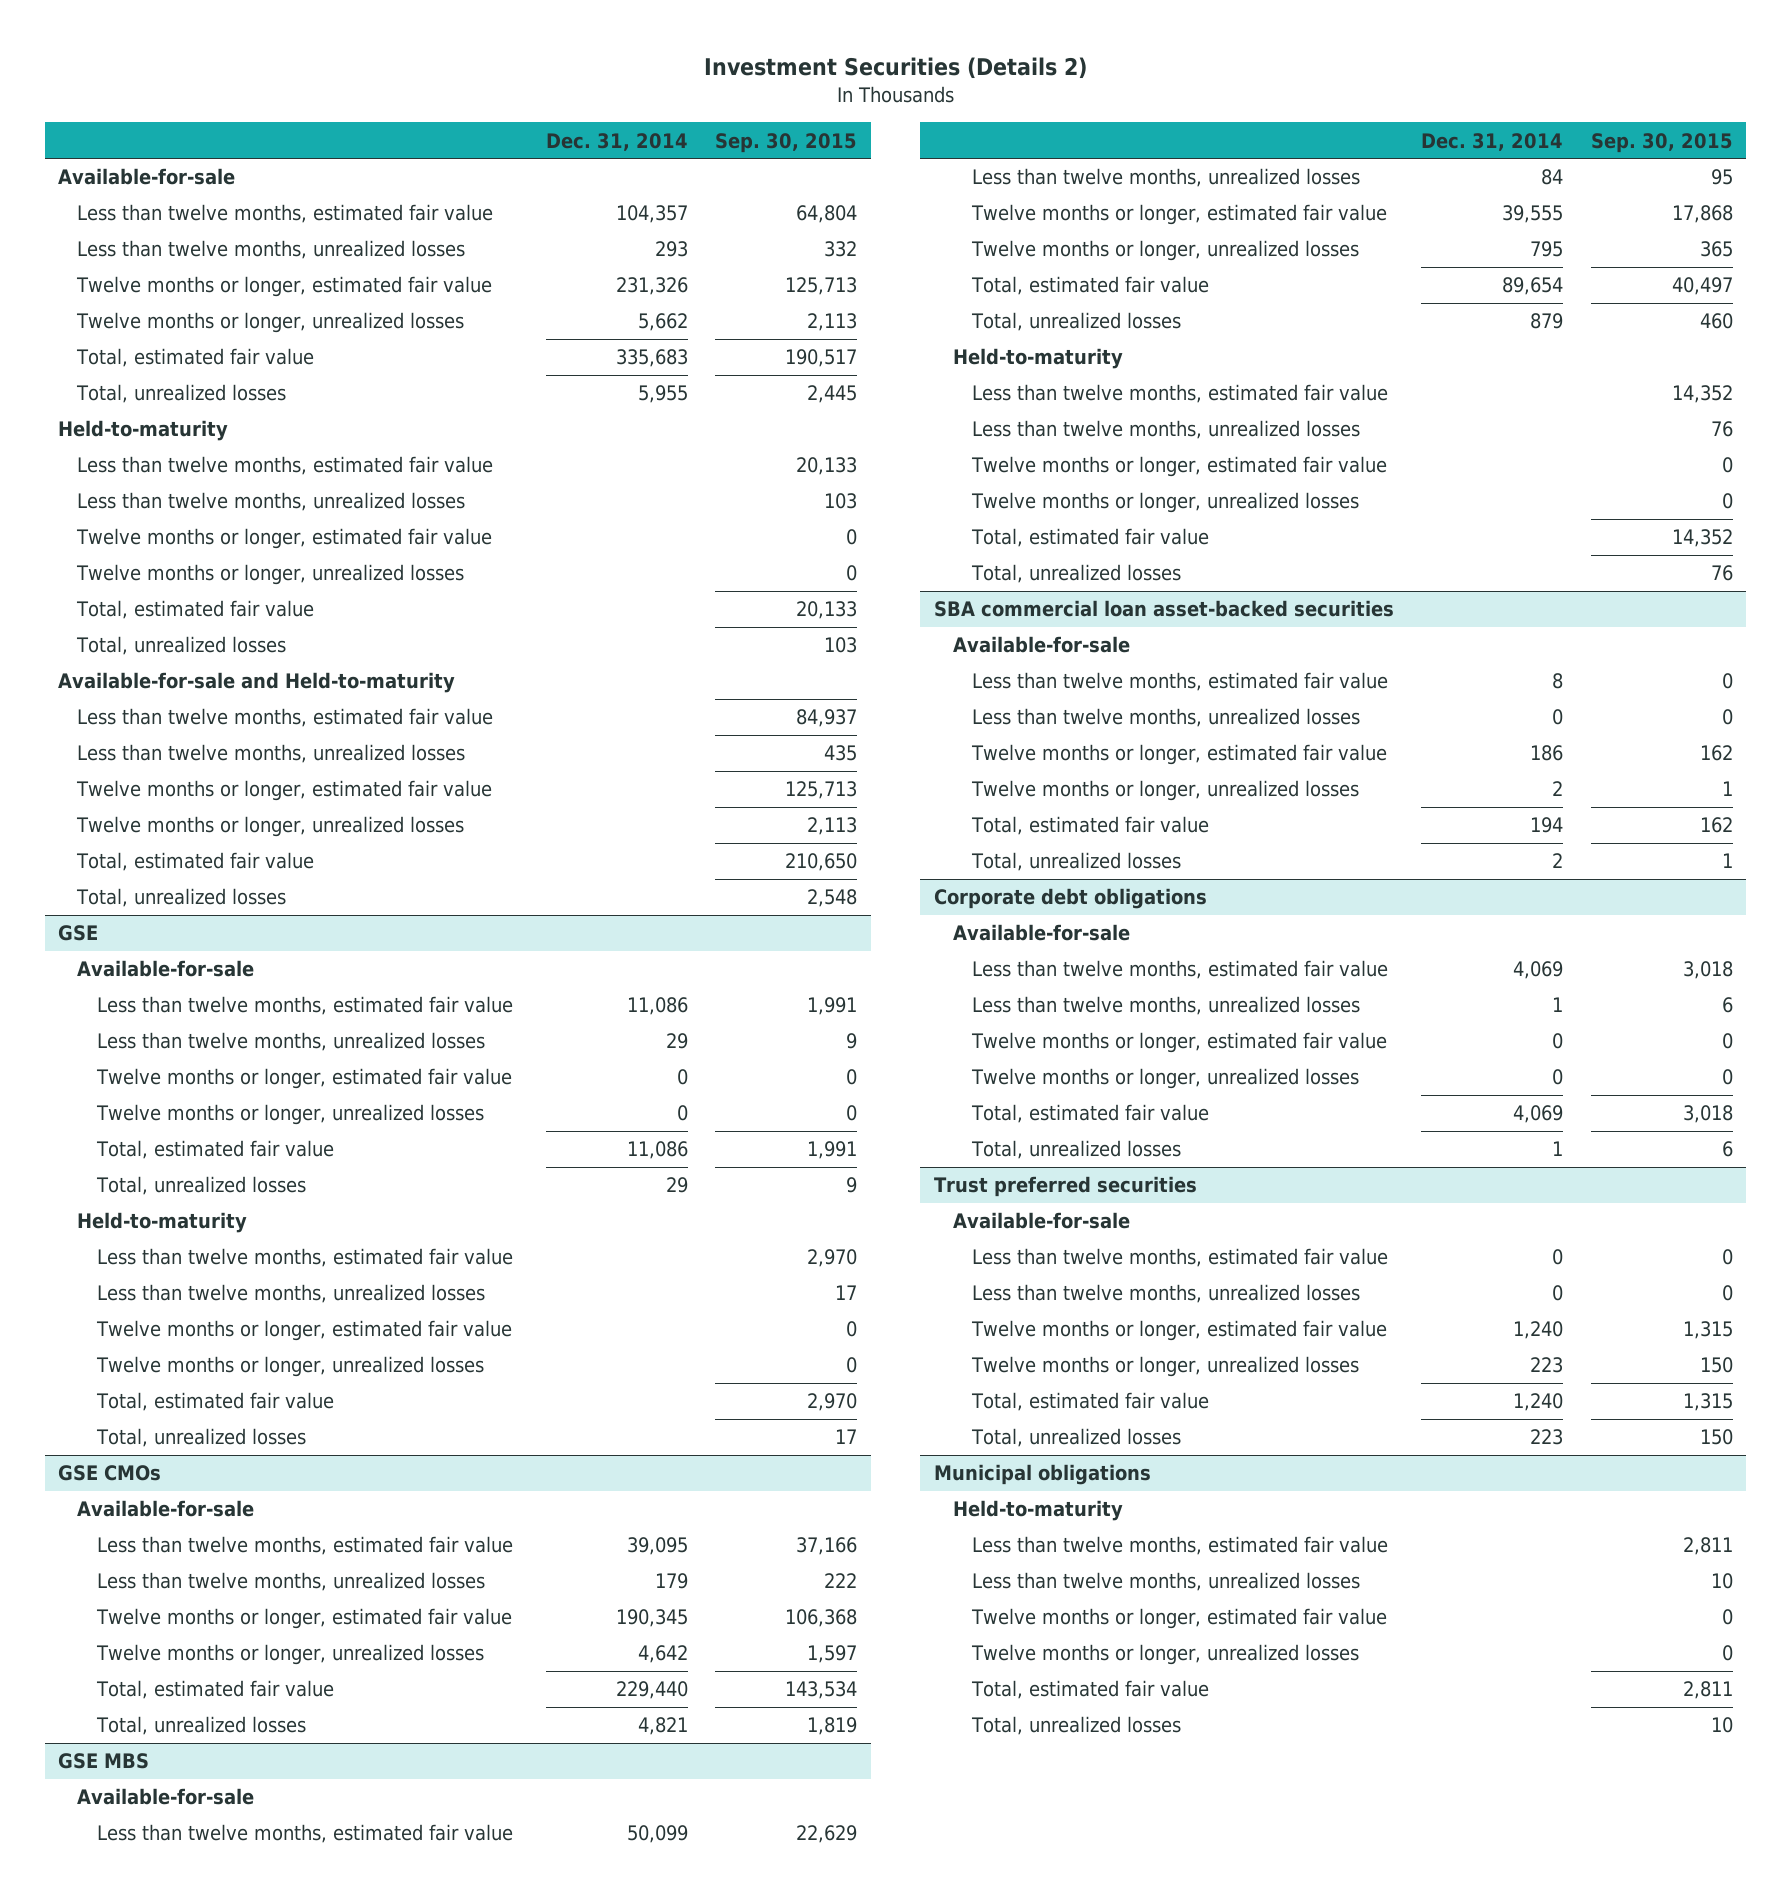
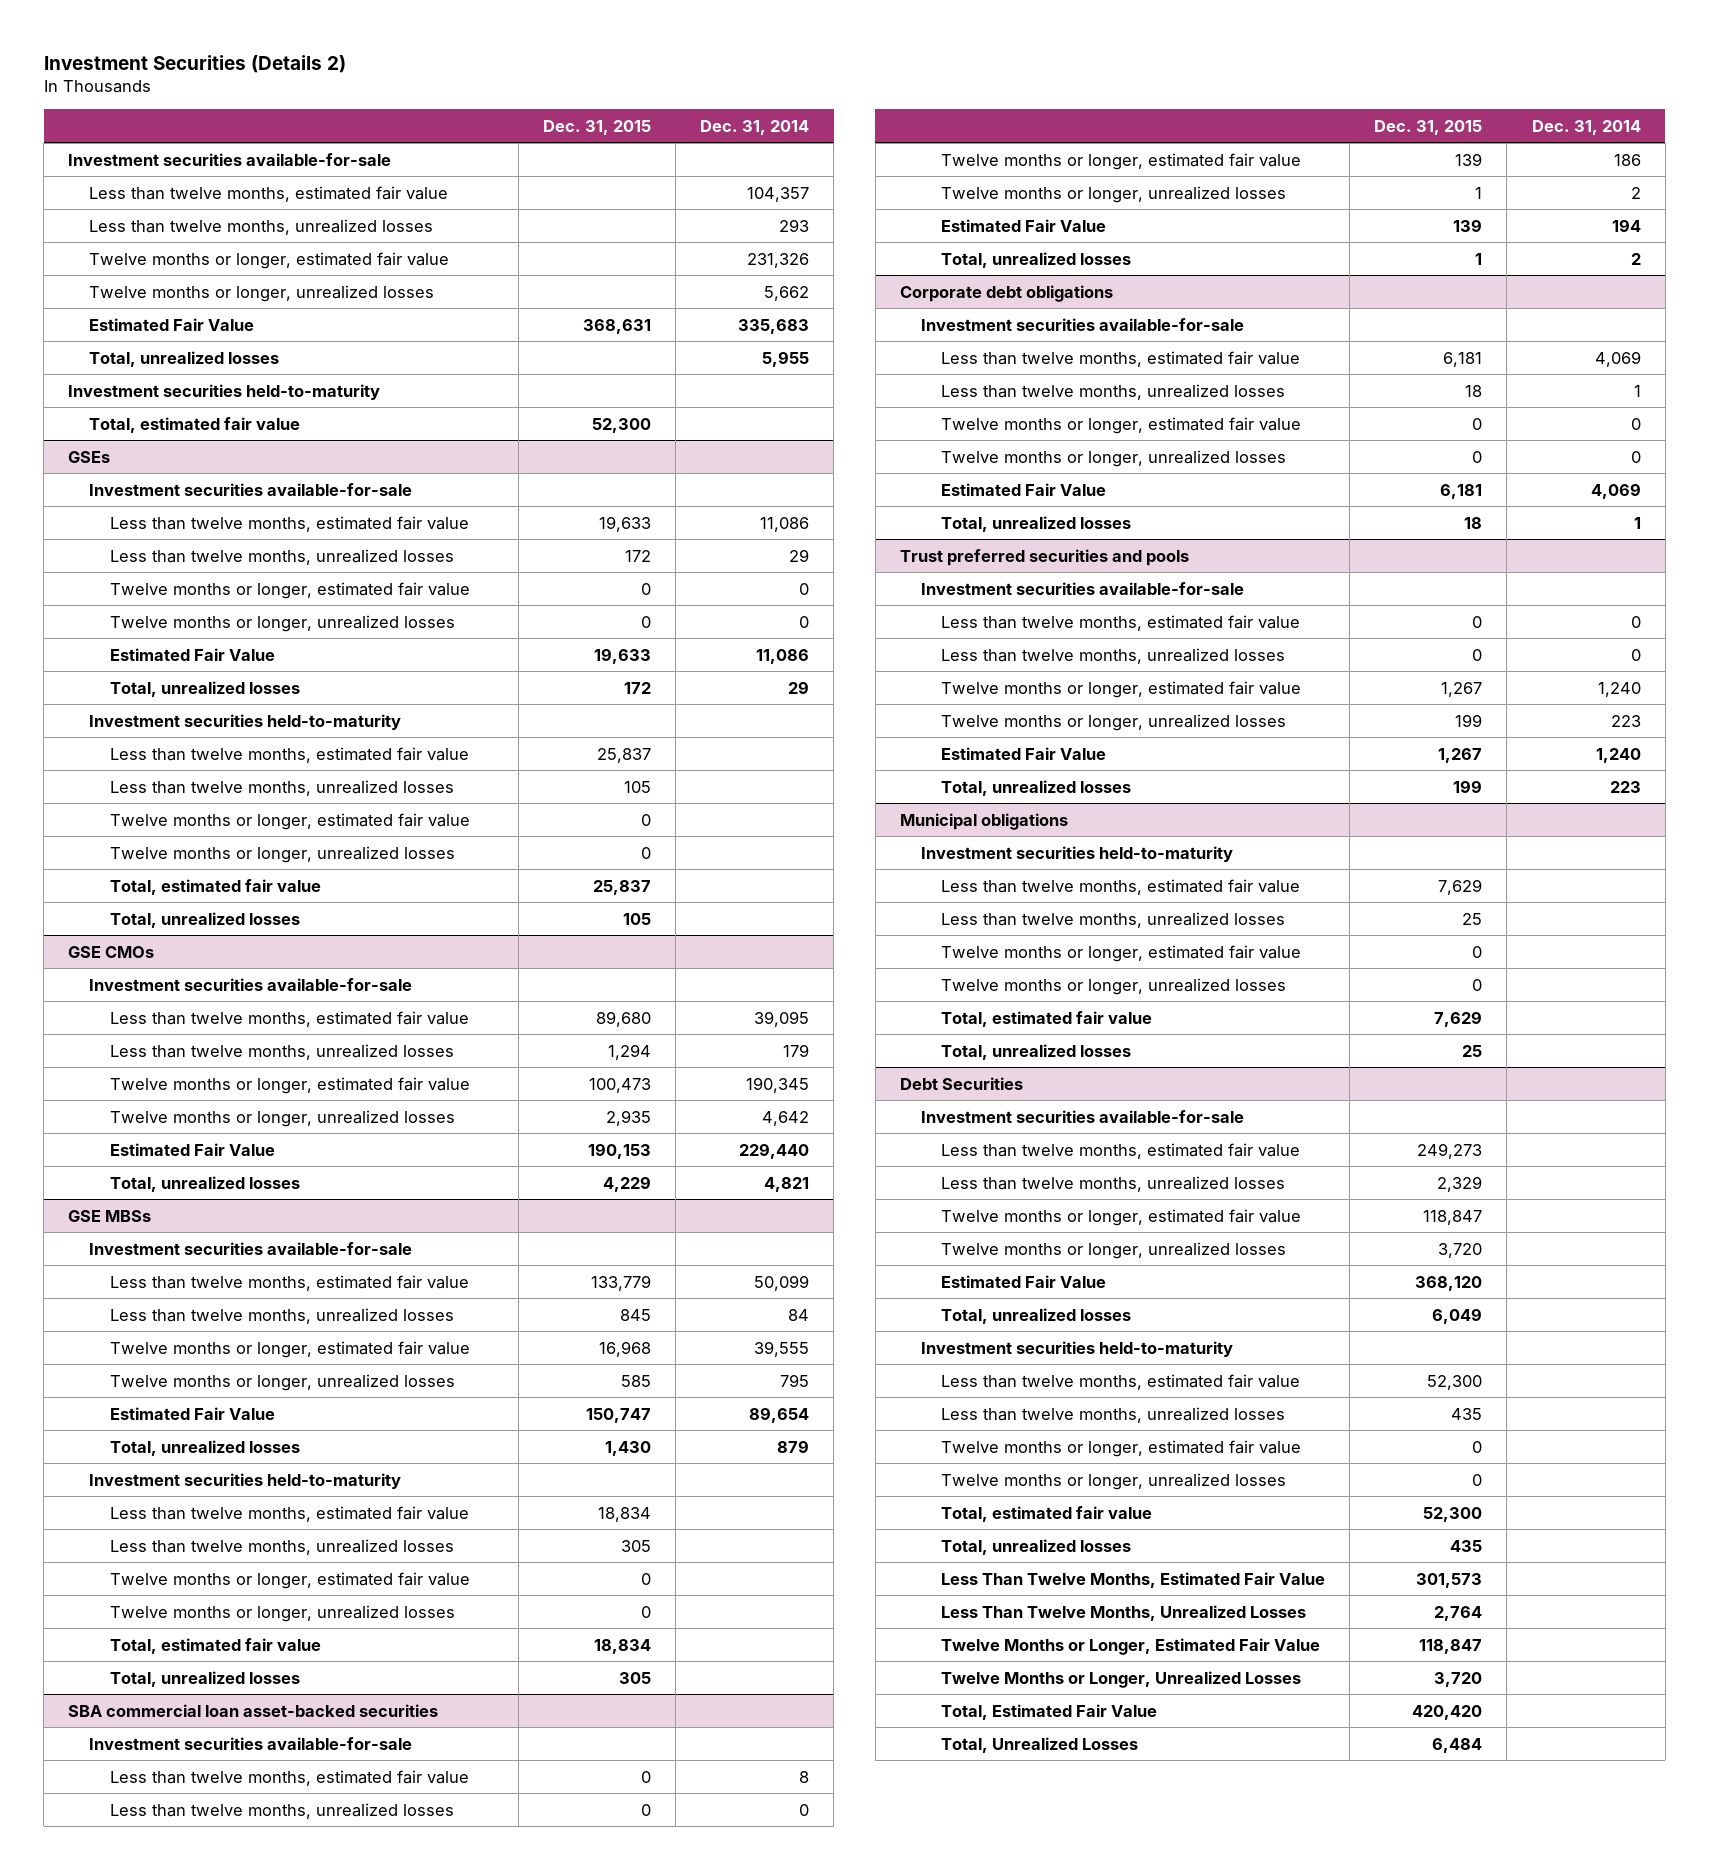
[714,132,857,153] Sep. 30, 2015 -> none
none -> [542,119,651,135] Dec. 31, 2015
[58,168,236,186] Available-for-sale -> [68,152,392,166] Investment securities available-for-sale
[76,348,315,368] Total, estimated fair value -> [89,317,255,331] Estimated Fair Value
[77,456,494,476] Less than twelve months, estimated fair value -> none
[77,492,466,512] Less than twelve months, unrealized losses -> none
[76,528,493,550] Twelve months or longer, estimated fair value -> none
[76,564,465,586] Twelve months or longer, unrealized losses -> none
[76,600,315,620] Total, estimated fair value -> none
[76,636,287,656] Total, unrealized losses -> none
[58,672,456,694] Available-for-sale and Held-to-maturity -> none
[77,708,494,728] Less than twelve months, estimated fair value -> none
[77,744,466,764] Less than twelve months, unrealized losses -> none
[76,780,493,802] Twelve months or longer, estimated fair value -> none
[76,816,465,838] Twelve months or longer, unrealized losses -> none
[58,420,229,442] Held-to-maturity -> [68,383,381,400] Investment securities held-to-maturity
[76,888,287,908] Total, unrealized losses -> none
[58,925,99,942] GSE -> [68,450,111,463] GSEs
[77,960,255,978] Available-for-sale -> [89,482,413,496] Investment securities available-for-sale
[95,1140,334,1160] Total, estimated fair value -> [109,647,275,661] Estimated Fair Value
[77,1212,248,1234] Held-to-maturity -> [89,713,402,730] Investment securities held-to-maturity
[77,1500,255,1518] Available-for-sale -> [89,977,413,991] Investment securities available-for-sale
[95,1680,334,1700] Total, estimated fair value -> [109,1142,275,1156] Estimated Fair Value
[58,1753,150,1770] GSE MBS -> [68,1209,152,1222] GSE MBSs
[77,1788,255,1806] Available-for-sale -> [89,1241,413,1255] Investment securities available-for-sale
[971,276,1210,296] Total, estimated fair value -> [109,1406,275,1420] Estimated Fair Value
[953,348,1124,370] Held-to-maturity -> [89,1472,402,1489] Investment securities held-to-maturity
[953,636,1131,654] Available-for-sale -> [89,1736,413,1750] Investment securities available-for-sale
[971,816,1210,836] Total, estimated fair value -> [941,218,1107,232] Estimated Fair Value
[953,924,1131,942] Available-for-sale -> [920,317,1244,331] Investment securities available-for-sale
[971,1104,1210,1124] Total, estimated fair value -> [941,482,1107,496] Estimated Fair Value
[934,1176,1198,1198] Trust preferred securities -> [899,548,1189,566] Trust preferred securities and pools
[953,1212,1131,1230] Available-for-sale -> [920,581,1244,595] Investment securities available-for-sale
[971,1392,1210,1412] Total, estimated fair value -> [941,746,1107,760] Estimated Fair Value
[953,1500,1124,1522] Held-to-maturity -> [920,845,1233,862] Investment securities held-to-maturity
none -> [899,1076,1023,1090] Debt Securities
none -> [920,1109,1244,1123] Investment securities available-for-sale
none -> [941,1142,1301,1159] Less than twelve months, estimated fair value
none -> [941,1175,1286,1192] Less than twelve months, unrealized losses
none -> [941,1208,1302,1226] Twelve months or longer, estimated fair value
none -> [941,1241,1287,1259] Twelve months or longer, unrealized losses
none -> [941,1274,1107,1288] Estimated Fair Value
none -> [941,1307,1132,1324] Total, unrealized losses
none -> [920,1340,1233,1357] Investment securities held-to-maturity
none -> [941,1373,1301,1390] Less than twelve months, estimated fair value
none -> [941,1406,1286,1423] Less than twelve months, unrealized losses
none -> [941,1439,1302,1457] Twelve months or longer, estimated fair value
none -> [941,1472,1287,1490] Twelve months or longer, unrealized losses
none -> [941,1505,1153,1522] Total, estimated fair value
none -> [941,1538,1132,1555] Total, unrealized losses
none -> [941,1571,1326,1588] Less Than Twelve Months, Estimated Fair Value
none -> [941,1604,1307,1621] Less Than Twelve Months, Unrealized Losses
none -> [941,1637,1321,1655] Twelve Months or Longer, Estimated Fair Value
none -> [941,1670,1302,1688] Twelve Months or Longer, Unrealized Losses
none -> [941,1703,1158,1720] Total, Estimated Fair Value
none -> [941,1736,1139,1753] Total, Unrealized Losses

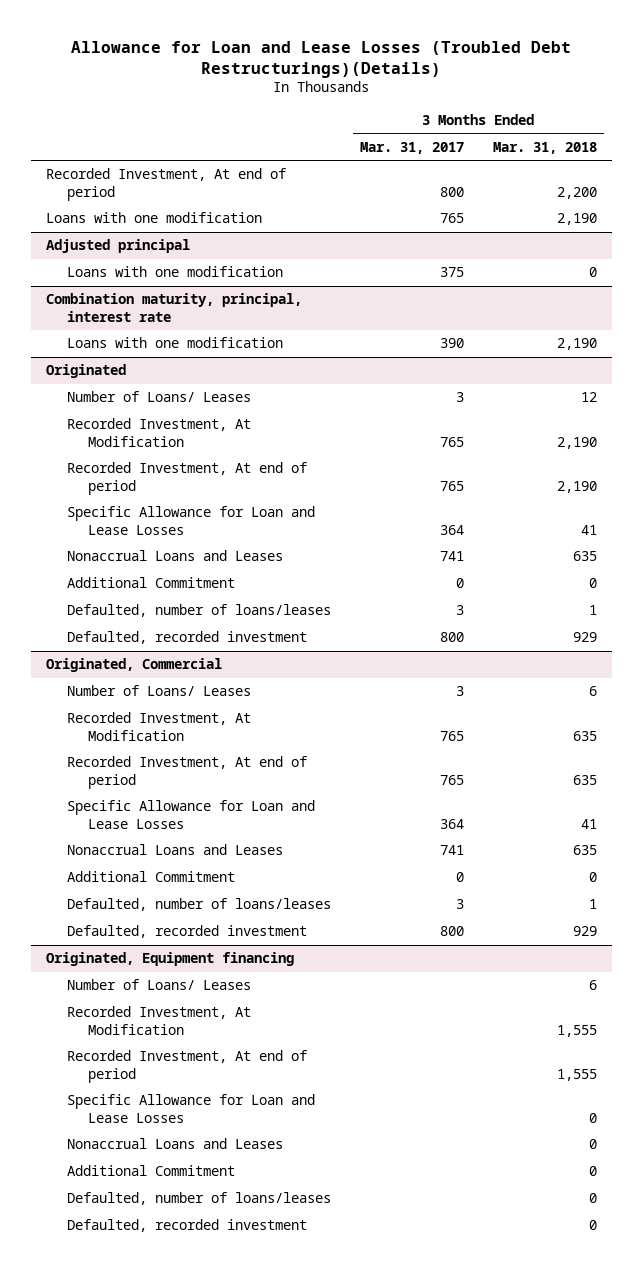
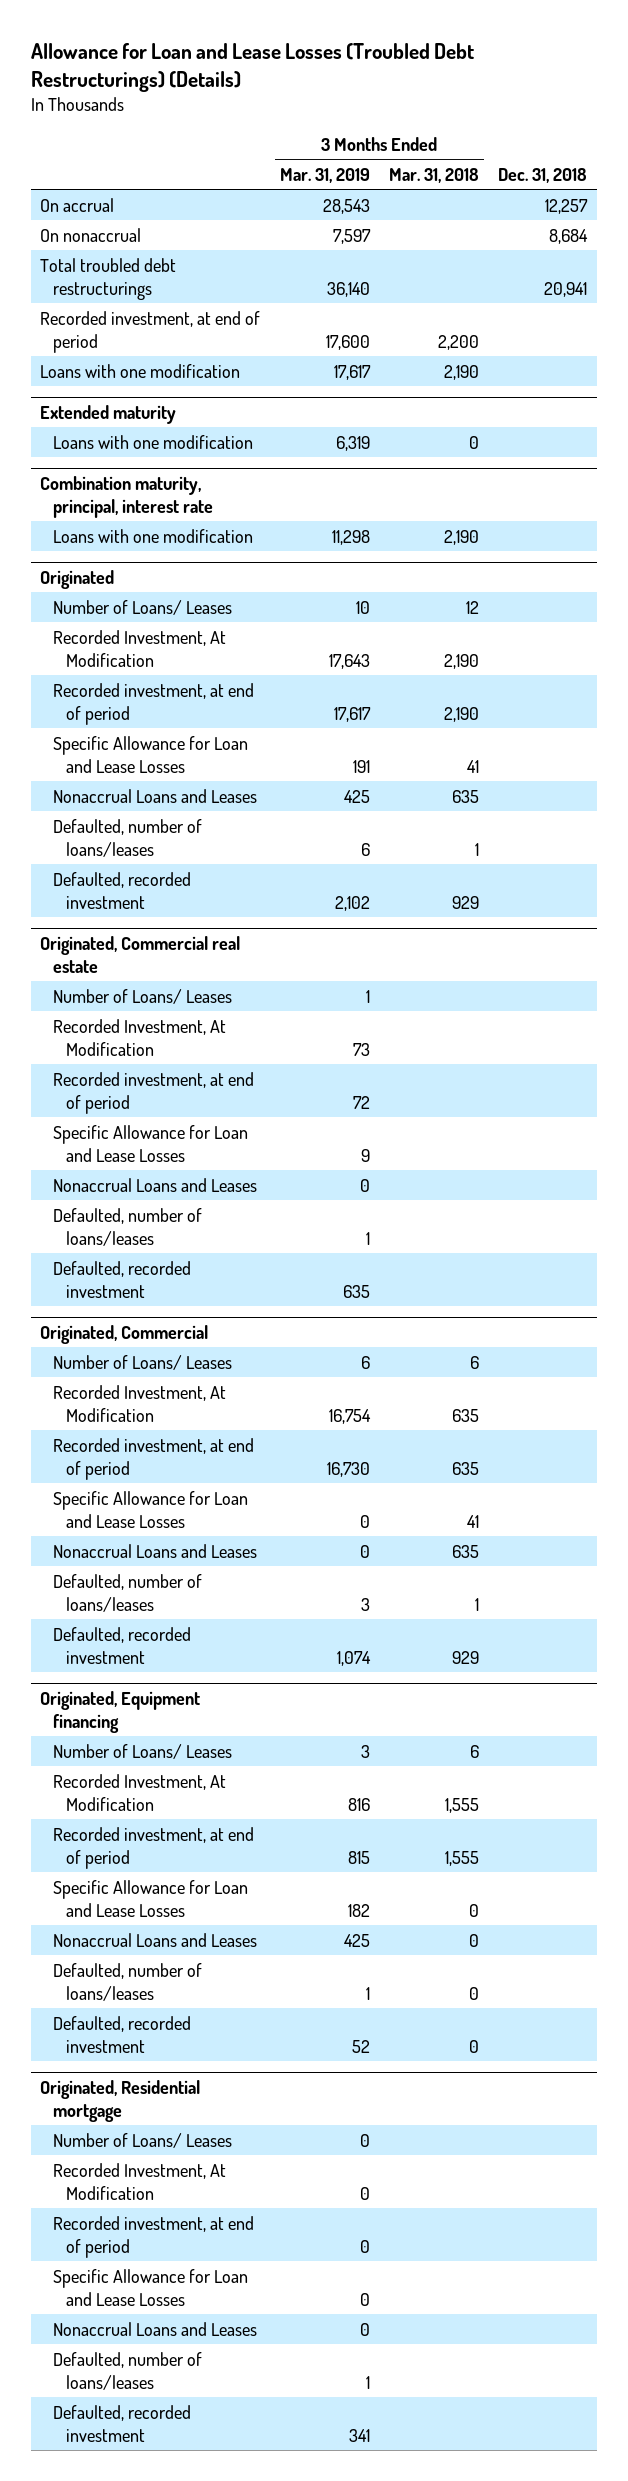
[71,40,572,78] Allowance for Loan and Lease Losses (Troubled Debt Restructurings)(Details) -> [30,42,474,92] Allowance for Loan and Lease Losses (Troubled Debt Restructurings) (Details)
[359,141,464,154] Mar. 31, 2017 -> none
none -> [279,167,370,183] Mar. 31, 2019
none -> [498,167,588,183] Dec. 31, 2018
none -> [40,197,115,212] On accrual
none -> [40,227,142,242] On nonaccrual
none -> [40,257,177,300] Total troubled debt restructurings
[45,168,286,201] Recorded Investment, At end of period -> [40,310,261,353] Recorded investment, at end of period
[45,239,190,254] Adjusted principal -> none
[66,266,283,278] Loans with one modification -> none
none -> [40,405,177,425] Extended maturity
none -> [53,434,254,449] Loans with one modification
[66,462,307,495] Recorded Investment, At end of period -> [53,682,255,725] Recorded investment, at end of period
[66,577,235,589] Additional Commitment -> none
none -> [40,936,241,974] Originated, Commercial real estate
none -> [53,988,233,1004] Number of Loans/ Leases
none -> [53,1018,227,1056] Recorded Investment, At Modification
none -> [53,1071,255,1114] Recorded investment, at end of period
none -> [53,1124,249,1162] Specific Allowance for Loan and Lease Losses
none -> [53,1177,258,1192] Nonaccrual Loans and Leases
none -> [53,1207,203,1246] Defaulted, number of loans/leases
none -> [53,1260,192,1298] Defaulted, recorded investment
[66,756,307,789] Recorded Investment, At end of period -> [53,1437,255,1480] Recorded investment, at end of period
[66,871,235,883] Additional Commitment -> none
[66,1050,307,1083] Recorded Investment, At end of period -> [53,1826,255,1869] Recorded investment, at end of period
[66,1165,235,1177] Additional Commitment -> none
none -> [40,2080,201,2123] Originated, Residential mortgage
none -> [53,2132,233,2148] Number of Loans/ Leases
none -> [53,2162,227,2200] Recorded Investment, At Modification
none -> [53,2215,255,2258] Recorded investment, at end of period
none -> [53,2268,249,2306] Specific Allowance for Loan and Lease Losses
none -> [53,2321,258,2336] Nonaccrual Loans and Leases
none -> [53,2351,203,2390] Defaulted, number of loans/leases
none -> [53,2404,192,2442] Defaulted, recorded investment

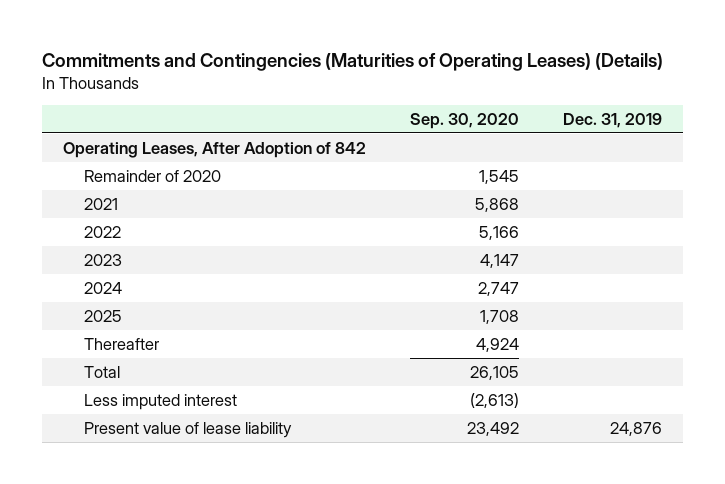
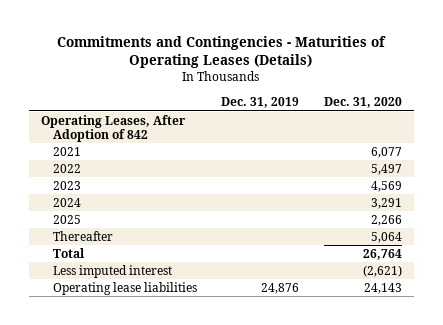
[41,52,663,71] Commitments and Contingencies (Maturities of Operating Leases) (Details) -> [57,36,387,69] Commitments and Contingencies - Maturities of Operating Leases (Details)
[410,112,520,129] Sep. 30, 2020 -> none
none -> [323,97,402,109] Dec. 31, 2020
[84,169,222,182] Remainder of 2020 -> none
[84,421,293,438] Present value of lease liability -> [52,281,197,295] Operating lease liabilities

